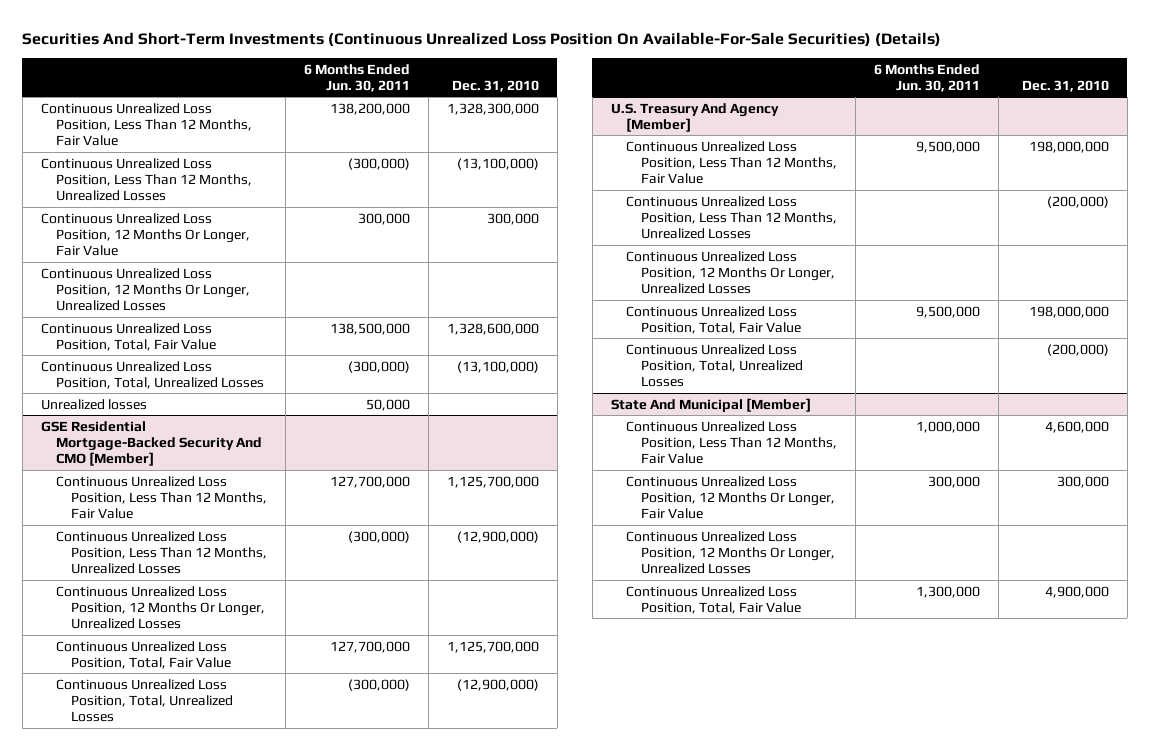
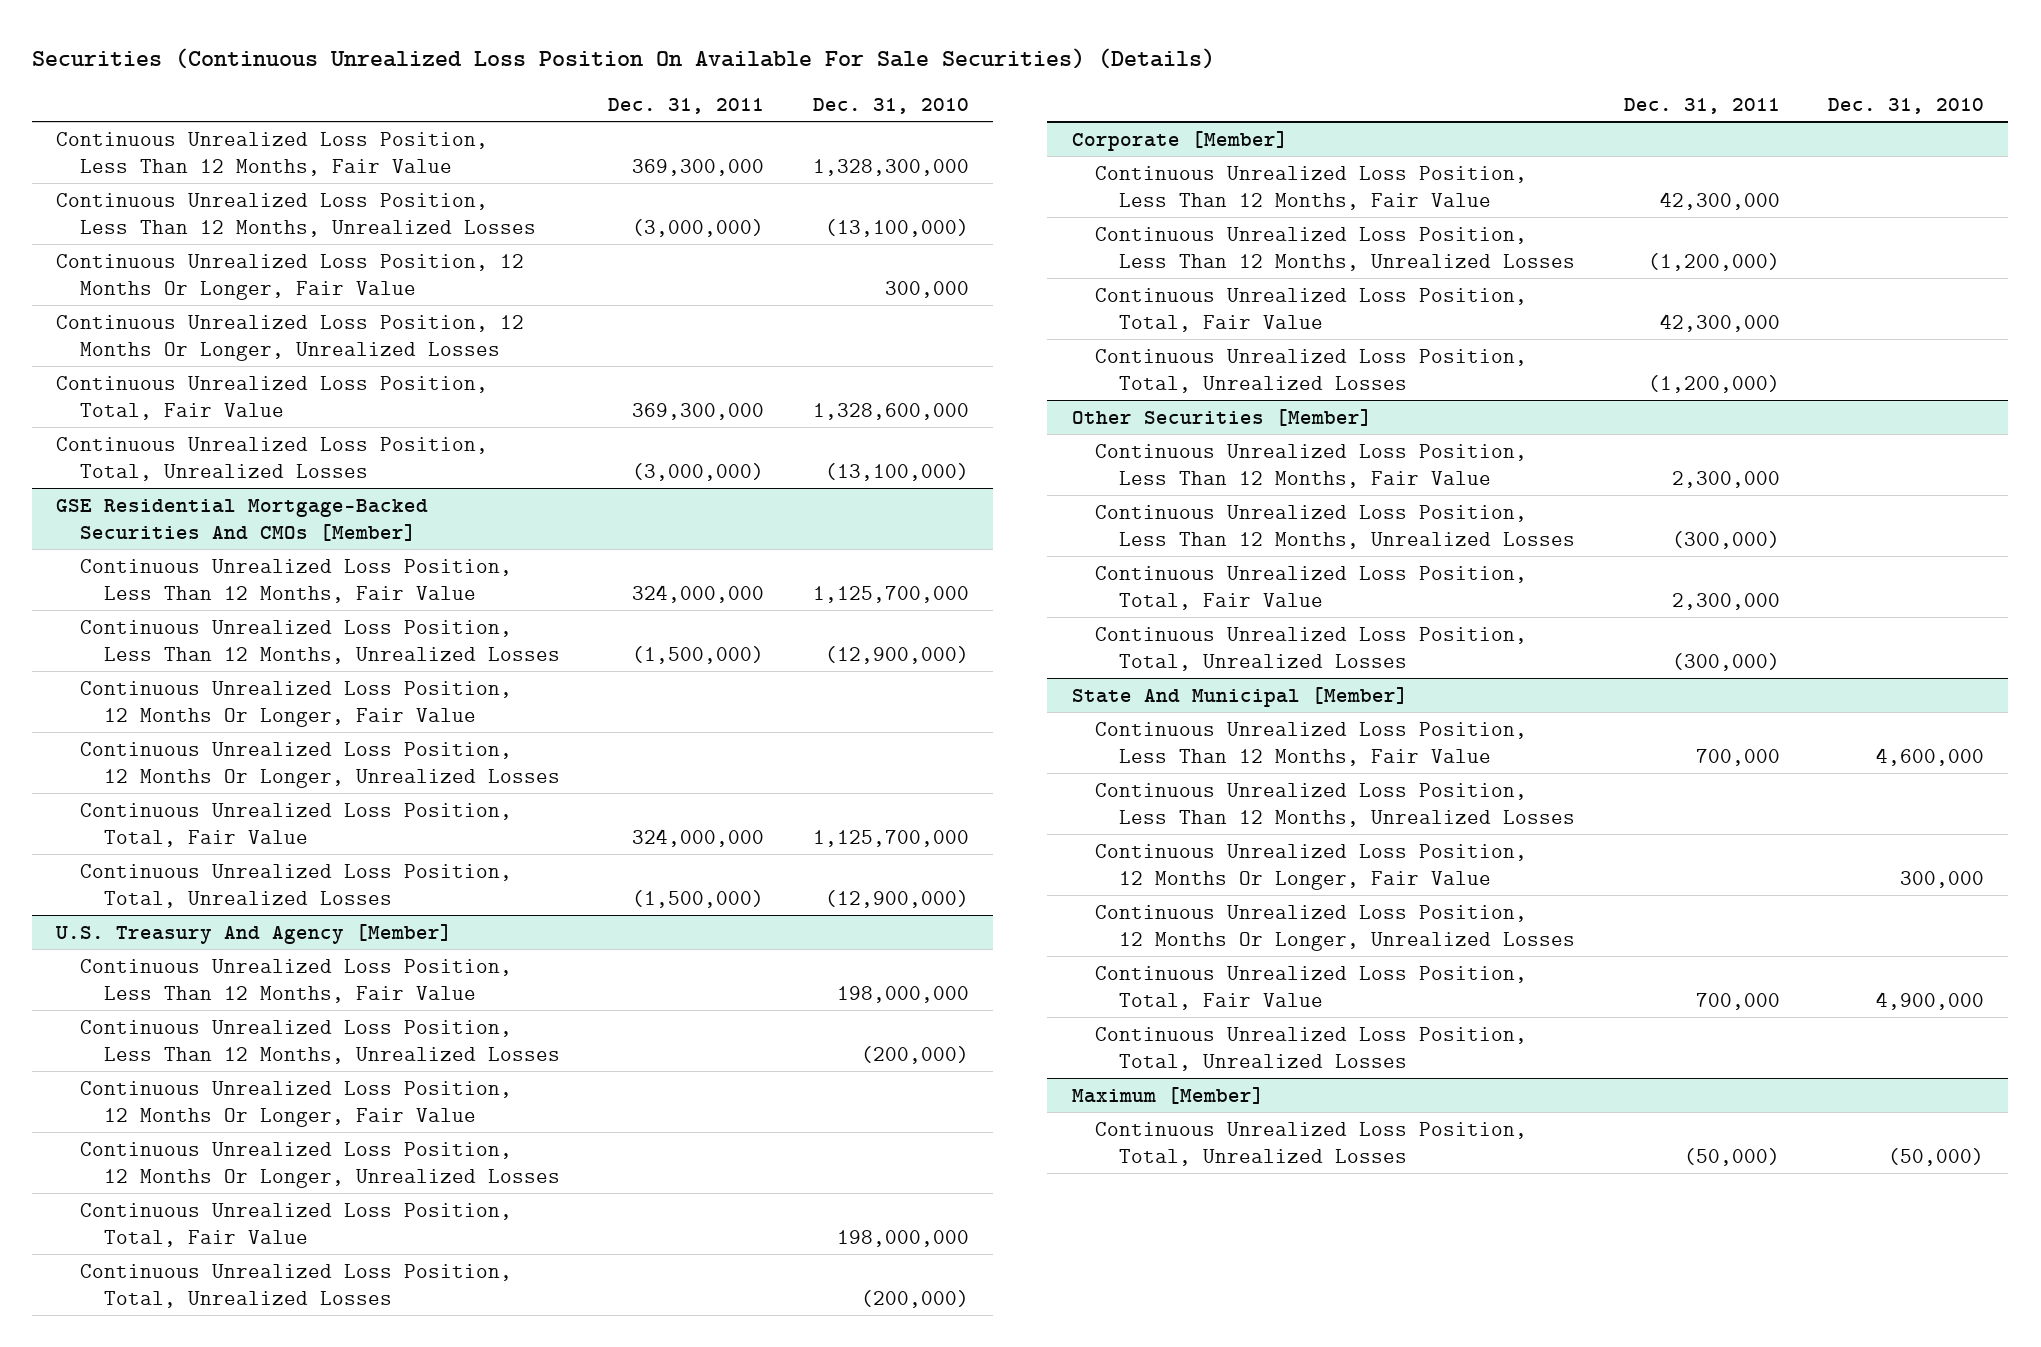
[22,32,942,48] Securities And Short-Term Investments (Continuous Unrealized Loss Position On Available-For-Sale Securities) (Details) -> [32,47,1216,69] Securities (Continuous Unrealized Loss Position On Available For Sale Securities) (Details)
[304,63,411,92] 6 Months Ended Jun. 30, 2011 -> none
none -> [608,97,765,114] Dec. 31, 2011
[40,398,147,410] Unrealized losses -> none
[40,420,262,467] GSE Residential Mortgage-Backed Security And CMO [Member] -> [56,498,429,541] GSE Residential Mortgage-Backed Securities And CMOs [Member]
none -> [79,680,512,727] Continuous Unrealized Loss Position, 12 Months Or Longer, Fair Value
none -> [79,1080,512,1127] Continuous Unrealized Loss Position, 12 Months Or Longer, Fair Value
none -> [1071,130,1288,151] Corporate [Member]
none -> [1095,165,1528,210] Continuous Unrealized Loss Position, Less Than 12 Months, Fair Value
none -> [1095,226,1575,271] Continuous Unrealized Loss Position, Less Than 12 Months, Unrealized Losses
none -> [1095,287,1528,332] Continuous Unrealized Loss Position, Total, Fair Value
none -> [1095,348,1528,393] Continuous Unrealized Loss Position, Total, Unrealized Losses
none -> [1071,408,1372,426] Other Securities [Member]
none -> [1095,443,1528,488] Continuous Unrealized Loss Position, Less Than 12 Months, Fair Value
none -> [1095,504,1575,549] Continuous Unrealized Loss Position, Less Than 12 Months, Unrealized Losses
none -> [1095,565,1528,610] Continuous Unrealized Loss Position, Total, Fair Value
none -> [1095,626,1528,671] Continuous Unrealized Loss Position, Total, Unrealized Losses
none -> [1095,782,1575,827] Continuous Unrealized Loss Position, Less Than 12 Months, Unrealized Losses
none -> [1095,1026,1528,1071] Continuous Unrealized Loss Position, Total, Unrealized Losses
none -> [1071,1086,1264,1104] Maximum [Member]
none -> [1095,1121,1528,1166] Continuous Unrealized Loss Position, Total, Unrealized Losses

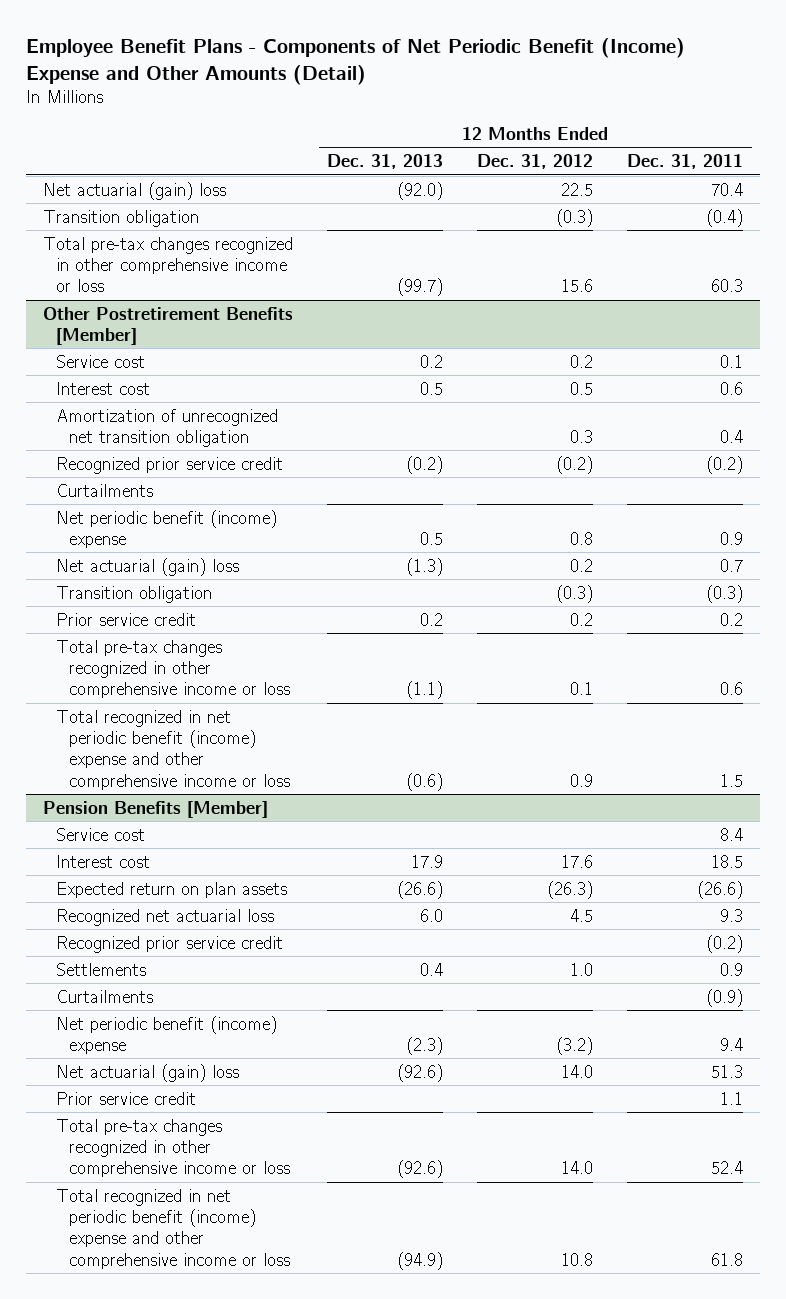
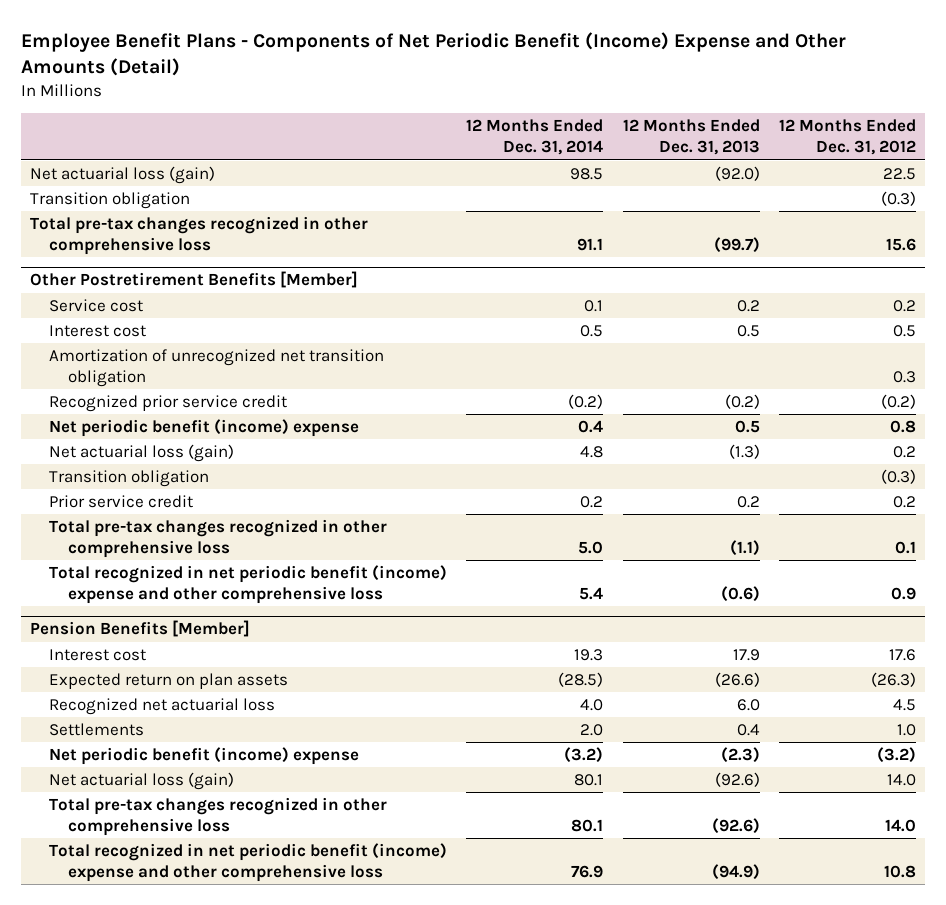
[627,154,744,170] Dec. 31, 2011 -> none
none -> [466,119,604,156] 12 Months Ended Dec. 31, 2014
[43,181,227,200] Net actuarial (gain) loss -> [30,166,216,185] Net actuarial loss (gain)
[43,236,294,293] Total pre-tax changes recognized in other comprehensive income or loss -> [30,216,369,255] Total pre-tax changes recognized in other comprehensive loss
[56,483,154,497] Curtailments -> none
[56,557,240,576] Net actuarial (gain) loss -> [49,444,235,463] Net actuarial loss (gain)
[56,639,291,699] Total pre-tax changes recognized in other comprehensive income or loss -> [49,519,388,558] Total pre-tax changes recognized in other comprehensive loss
[56,709,291,790] Total recognized in net periodic benefit (income) expense and other comprehensive income or loss -> [49,565,448,604] Total recognized in net periodic benefit (income) expense and other comprehensive loss
[56,827,146,841] Service cost -> none
[56,935,284,953] Recognized prior service credit -> none
[56,989,154,1003] Curtailments -> none
[56,1091,197,1105] Prior service credit -> none
[56,1063,240,1082] Net actuarial (gain) loss -> [49,772,235,791] Net actuarial loss (gain)
[56,1118,291,1178] Total pre-tax changes recognized in other comprehensive income or loss -> [49,797,388,836] Total pre-tax changes recognized in other comprehensive loss
[56,1188,291,1269] Total recognized in net periodic benefit (income) expense and other comprehensive income or loss -> [49,843,448,882] Total recognized in net periodic benefit (income) expense and other comprehensive loss

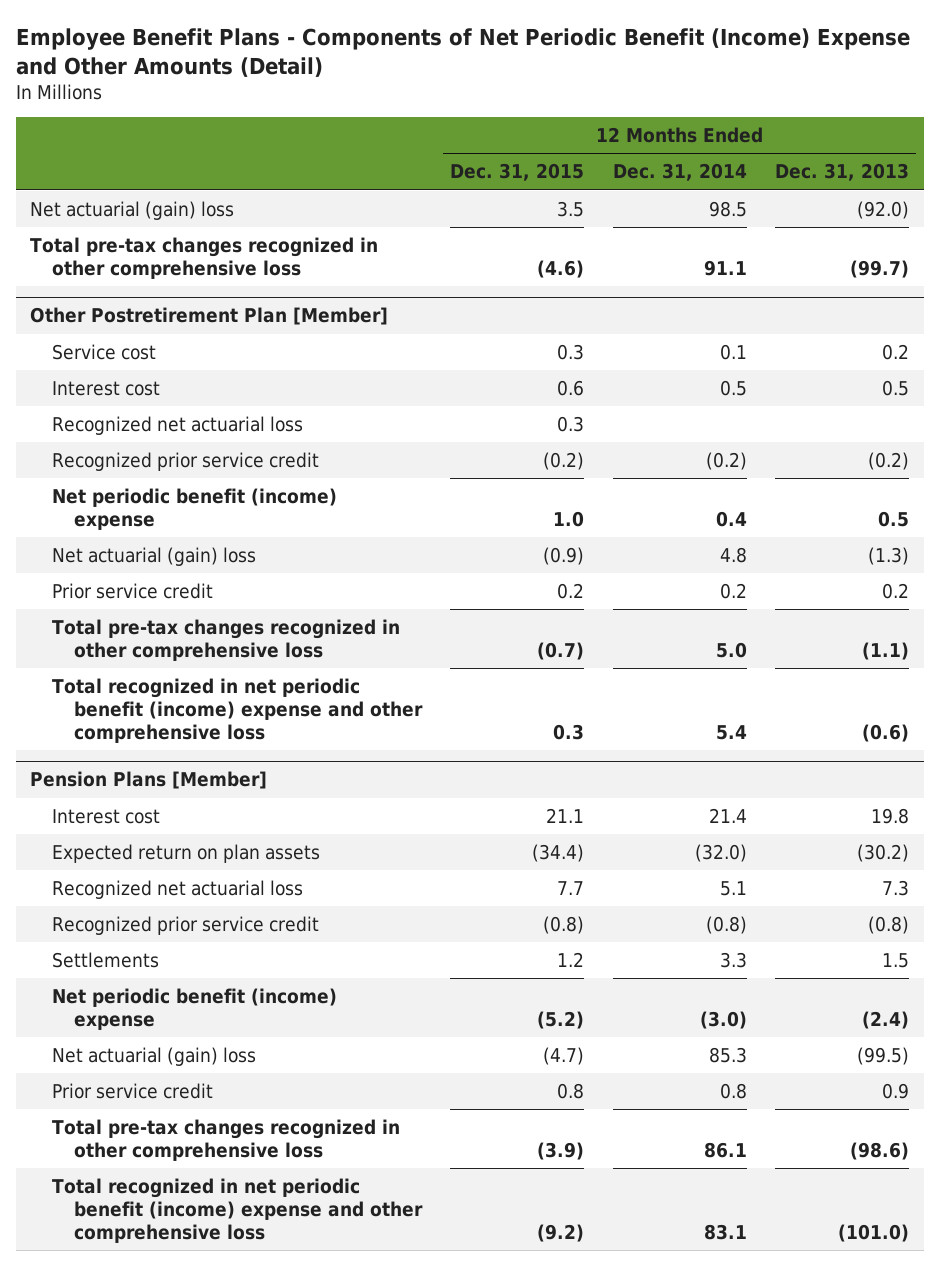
[778,119,916,156] 12 Months Ended Dec. 31, 2012 -> none
none -> [450,163,585,182] Dec. 31, 2015
[30,192,191,210] Transition obligation -> none
[30,166,216,185] Net actuarial loss (gain) -> [30,200,235,220] Net actuarial (gain) loss
[30,271,359,289] Other Postretirement Benefits [Member] -> [30,307,389,326] Other Postretirement Plan [Member]
[49,349,385,387] Amortization of unrecognized net transition obligation -> none
none -> [52,415,304,435] Recognized net actuarial loss
[49,470,210,488] Transition obligation -> none
[49,444,235,463] Net actuarial loss (gain) -> [52,546,257,566] Net actuarial (gain) loss
[30,620,251,638] Pension Benefits [Member] -> [30,771,268,790] Pension Plans [Member]
[574,649,604,662] 19.3 -> [708,807,747,823] 21.4
[732,649,760,662] 17.9 -> [871,807,910,824] 19.8
[558,672,604,688] (28.5) -> [694,843,747,862] (32.0)
[714,672,760,688] (26.6) -> [857,843,910,862] (30.2)
[580,699,604,712] 4.0 -> [719,880,747,896] 5.1
[736,699,760,712] 6.0 -> [882,879,910,896] 7.3
none -> [52,915,320,935] Recognized prior service credit
[580,724,604,737] 2.0 -> [719,951,747,968] 3.3
[736,724,760,737] 0.4 -> [882,952,910,968] 1.5
[564,747,604,764] (3.2) -> [699,1010,747,1029] (3.0)
[720,747,760,764] (2.3) -> [862,1010,910,1029] (2.4)
[49,772,235,791] Net actuarial loss (gain) -> [52,1046,257,1066] Net actuarial (gain) loss
[574,774,604,787] 80.1 -> [708,1046,747,1063] 85.3
[714,772,760,788] (92.6) -> [857,1046,910,1065] (99.5)
none -> [52,1082,214,1099] Prior service credit
[571,818,604,832] 80.1 -> [703,1141,747,1158] 86.1
[711,817,760,834] (92.6) -> [850,1141,910,1160] (98.6)
[571,864,604,878] 76.9 -> [703,1223,747,1240] 83.1
[711,863,760,880] (94.9) -> [838,1223,910,1242] (101.0)

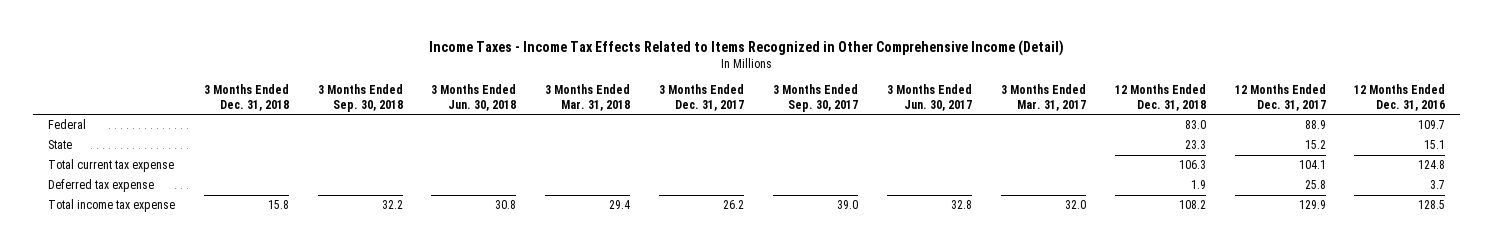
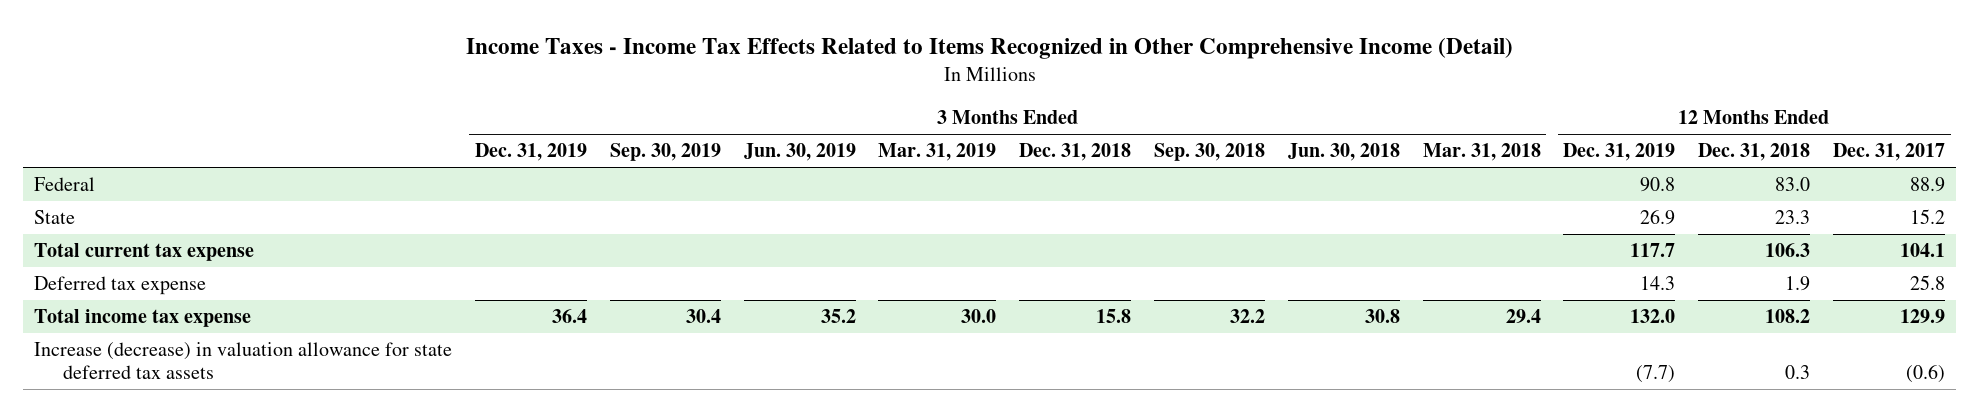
[659,84,745,111] 3 Months Ended Dec. 31, 2017 -> none
[773,84,859,112] 3 Months Ended Sep. 30, 2017 -> none
[886,84,972,111] 3 Months Ended Jun. 30, 2017 -> none
[1000,84,1086,111] 3 Months Ended Mar. 31, 2017 -> none
[1354,84,1446,111] 12 Months Ended Dec. 31, 2016 -> none
none -> [475,143,588,162] Dec. 31, 2019
none -> [609,143,721,162] Sep. 30, 2019
none -> [743,143,856,162] Jun. 30, 2019
none -> [878,143,997,162] Mar. 31, 2019
none -> [1563,143,1676,162] Dec. 31, 2019
none -> [34,342,453,380] Increase (decrease) in valuation allowance for state deferred tax assets

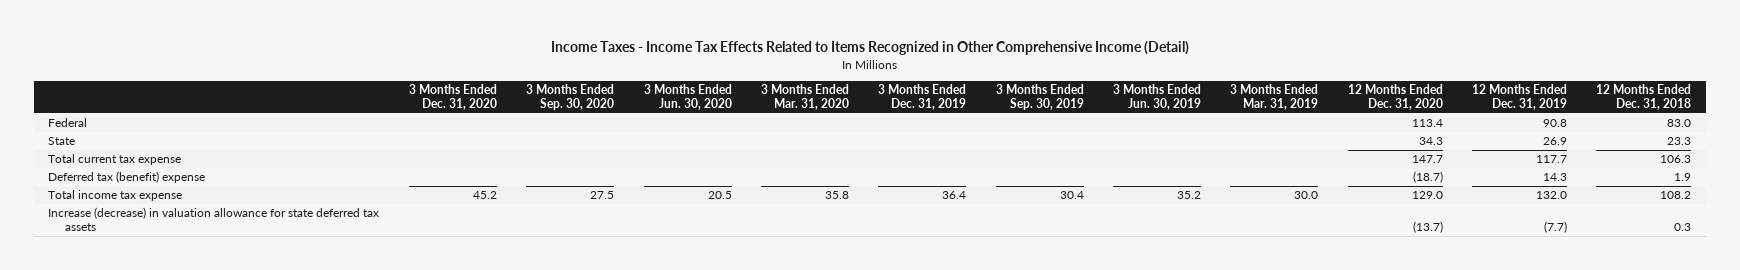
[1019,143,1132,162] Dec. 31, 2018 -> none
[1154,143,1266,162] Sep. 30, 2018 -> none
[1287,143,1400,162] Jun. 30, 2018 -> none
[1422,143,1541,162] Mar. 31, 2018 -> none
[1832,143,1945,162] Dec. 31, 2017 -> none
none -> [408,83,497,111] 3 Months Ended Dec. 31, 2020
none -> [526,83,615,111] 3 Months Ended Sep. 30, 2020
none -> [643,83,732,111] 3 Months Ended Jun. 30, 2020
none -> [760,83,849,111] 3 Months Ended Mar. 31, 2020
none -> [1347,83,1443,111] 12 Months Ended Dec. 31, 2020
[34,276,207,296] Deferred tax expense -> [48,171,206,184] Deferred tax (benefit) expense

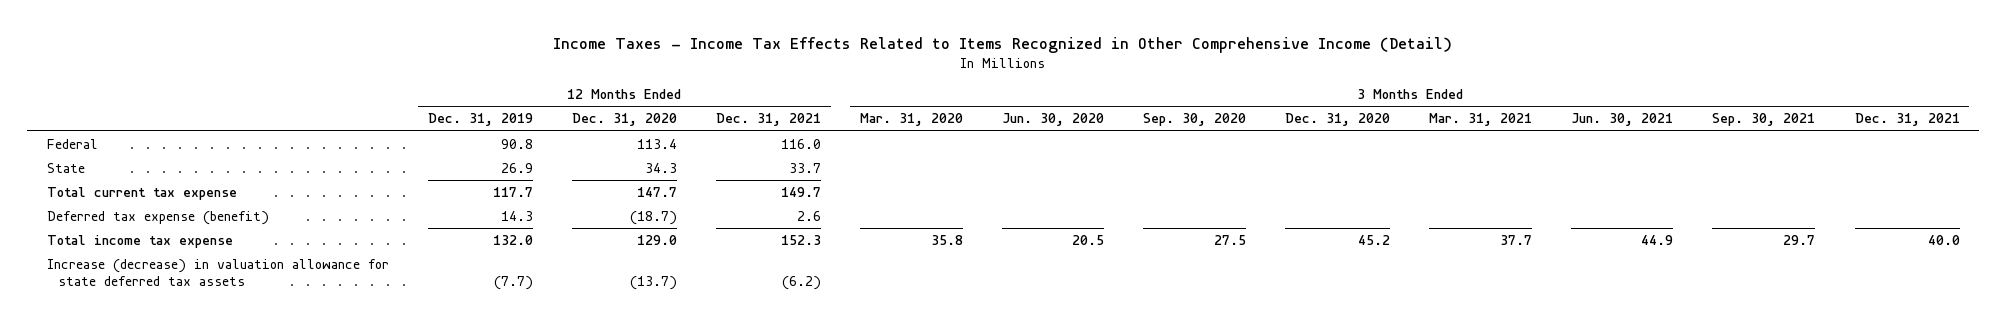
[878,83,967,111] 3 Months Ended Dec. 31, 2019 -> none
[995,83,1084,111] 3 Months Ended Sep. 30, 2019 -> none
[1112,83,1201,111] 3 Months Ended Jun. 30, 2019 -> none
[1230,83,1319,111] 3 Months Ended Mar. 31, 2019 -> none
[1596,83,1692,111] 12 Months Ended Dec. 31, 2018 -> none
none -> [715,113,821,127] Dec. 31, 2021
none -> [1429,113,1533,127] Mar. 31, 2021
none -> [1571,113,1674,127] Jun. 30, 2021
none -> [1712,113,1816,127] Sep. 30, 2021
none -> [1854,113,1960,127] Dec. 31, 2021
[48,171,206,184] Deferred tax (benefit) expense -> [46,210,269,225] Deferred tax expense (benefit)

